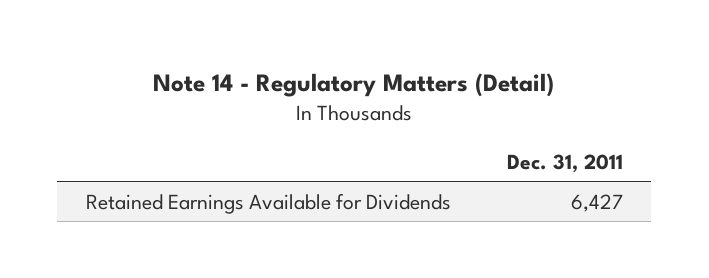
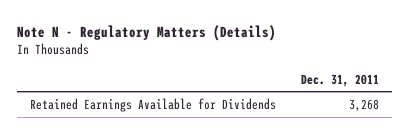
[153,73,555,98] Note 14 - Regulatory Matters (Detail) -> [17,24,277,41] Note N - Regulatory Matters (Details)
[571,193,624,212] 6,427 -> [349,98,380,112] 3,268

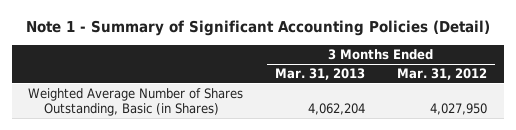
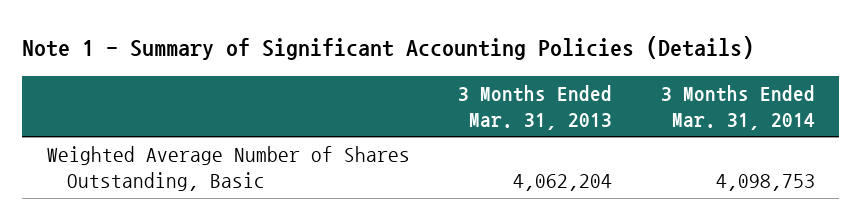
[25,20,490,37] Note 1 - Summary of Significant Accounting Policies (Detail) -> [22,35,755,60] Note 1 - Summary of Significant Accounting Policies (Details)
[397,68,488,81] Mar. 31, 2012 -> none
none -> [660,85,815,130] 3 Months Ended Mar. 31, 2014
[28,88,244,117] Weighted Average Number of Shares Outstanding, Basic (in Shares) -> [46,146,410,191] Weighted Average Number of Shares Outstanding, Basic

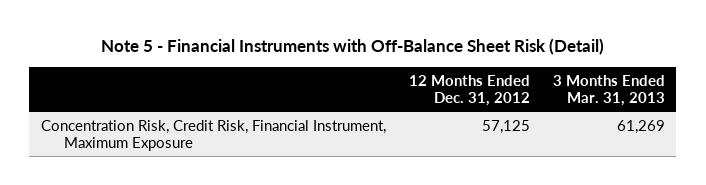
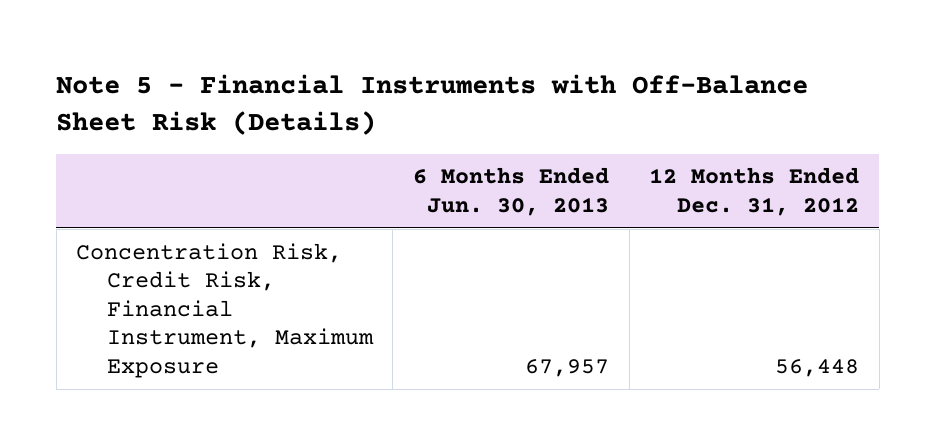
[100,38,604,56] Note 5 - Financial Instruments with Off-Balance Sheet Risk (Detail) -> [56,74,809,136] Note 5 - Financial Instruments with Off-Balance Sheet Risk (Details)
[552,74,665,107] 3 Months Ended Mar. 31, 2013 -> none
none -> [412,167,609,216] 6 Months Ended Jun. 30, 2013
[481,119,530,134] 57,125 -> [775,358,860,377] 56,448

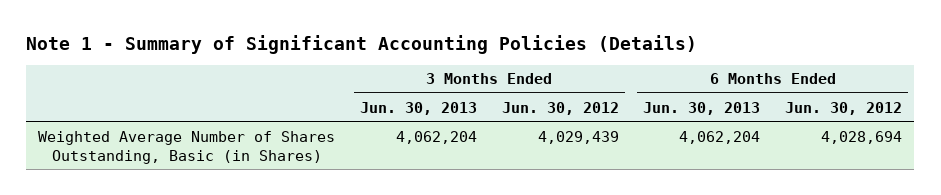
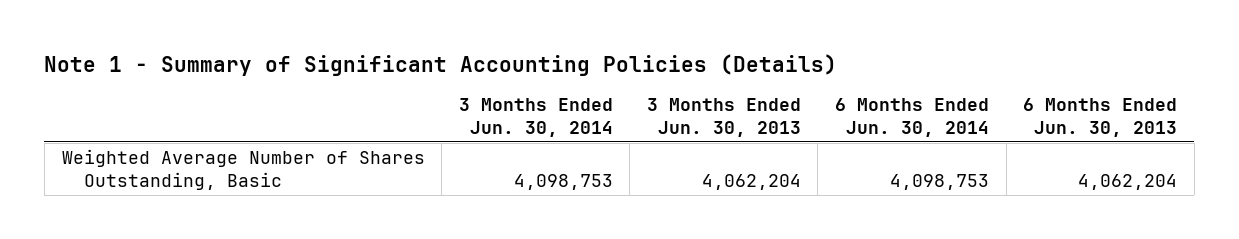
[501,101,619,115] Jun. 30, 2012 -> none
[785,101,903,115] Jun. 30, 2012 -> none
none -> [458,97,613,137] 3 Months Ended Jun. 30, 2014
none -> [834,97,989,137] 6 Months Ended Jun. 30, 2014
[38,130,336,164] Weighted Average Number of Shares Outstanding, Basic (in Shares) -> [61,148,425,190] Weighted Average Number of Shares Outstanding, Basic

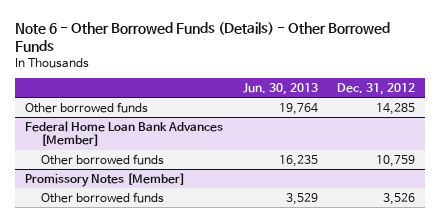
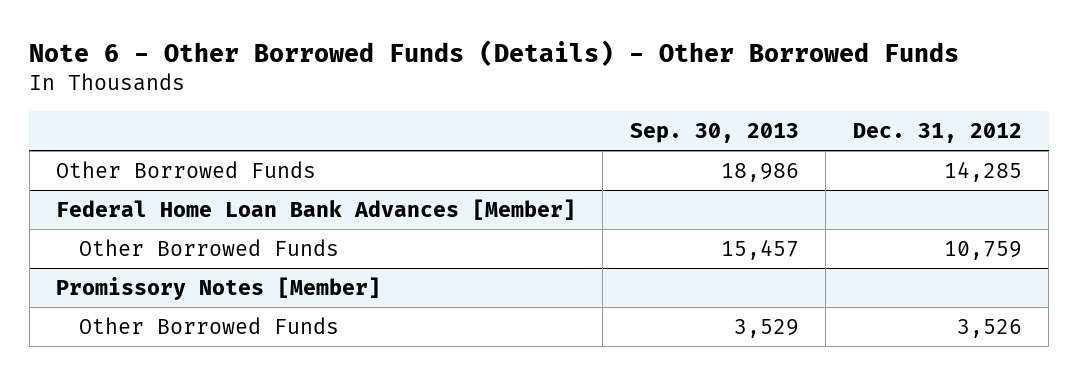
[242,82,318,95] Jun. 30, 2013 -> none
none -> [629,123,799,144] Sep. 30, 2013
[24,101,148,113] Other borrowed funds -> [55,160,316,178] Other Borrowed Funds
[40,153,164,165] Other borrowed funds -> [78,238,339,256] Other Borrowed Funds
[40,191,164,203] Other borrowed funds -> [78,316,339,334] Other Borrowed Funds

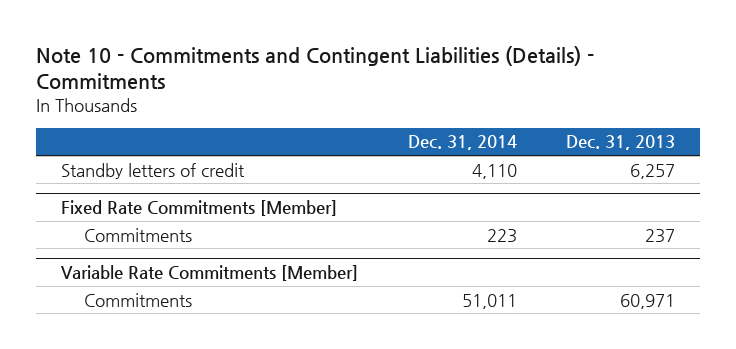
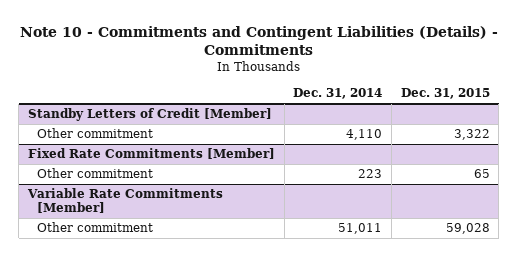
[566,135,676,151] Dec. 31, 2013 -> none
none -> [400,88,490,100] Dec. 31, 2015
none -> [27,108,272,122] Standby Letters of Credit [Member]
[60,162,245,179] Standby letters of credit -> [37,128,154,139] Other commitment
[84,227,193,242] Commitments -> [37,168,154,179] Other commitment
[84,292,193,307] Commitments -> [37,222,154,233] Other commitment

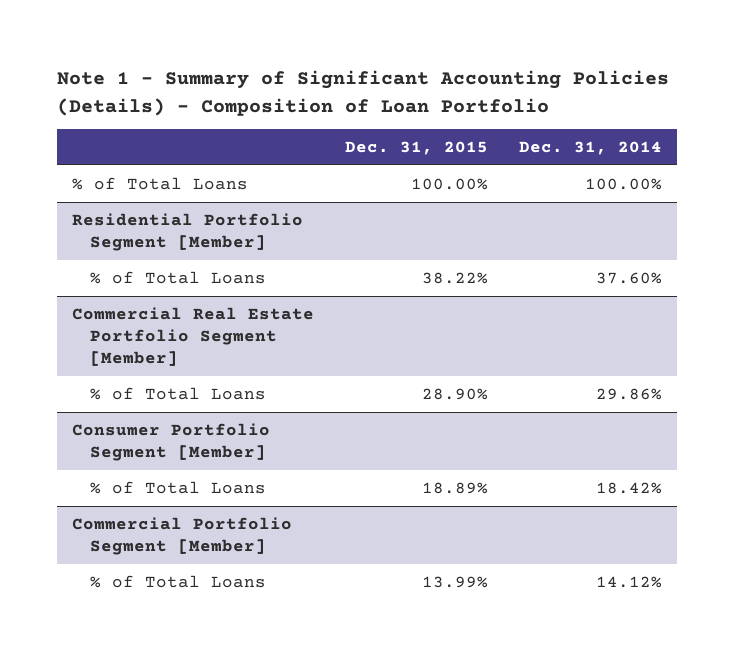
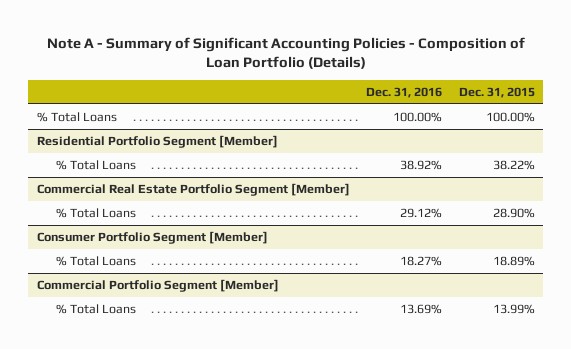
[57,70,670,116] Note 1 - Summary of Significant Accounting Policies (Details) - Composition of Loan Portfolio -> [46,36,525,70] Note A - Summary of Significant Accounting Policies - Composition of Loan Portfolio (Details)
[518,141,662,156] Dec. 31, 2014 -> none
none -> [366,86,443,98] Dec. 31, 2016
[72,176,249,190] % of Total Loans -> [36,112,117,123] % Total Loans
[90,270,267,284] % of Total Loans -> [56,160,137,171] % Total Loans
[90,386,267,400] % of Total Loans -> [56,208,137,219] % Total Loans
[90,480,267,494] % of Total Loans -> [56,256,137,267] % Total Loans
[90,574,267,588] % of Total Loans -> [56,304,137,315] % Total Loans

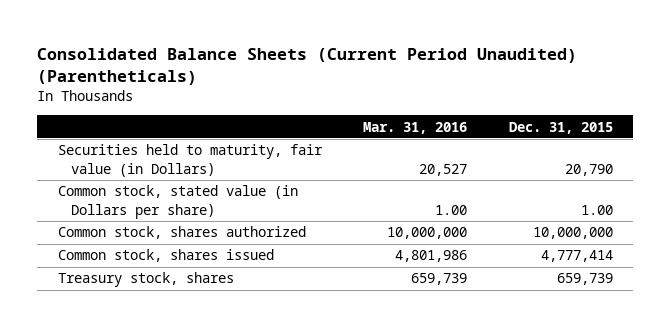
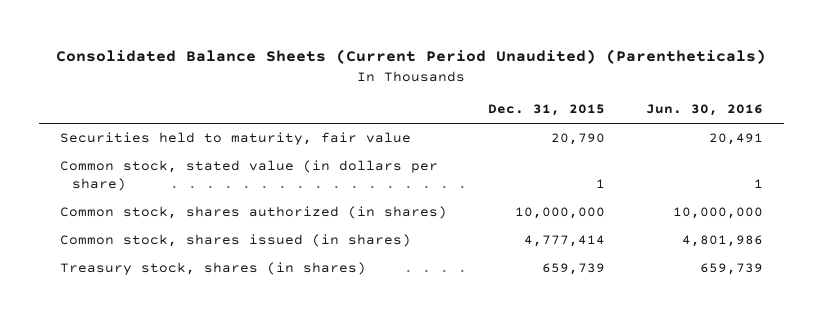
[363,121,468,134] Mar. 31, 2016 -> none
none -> [646,104,764,117] Jun. 30, 2016
[58,144,324,177] Securities held to maturity, fair value (in Dollars) -> [59,132,411,146] Securities held to maturity, fair value
[58,185,299,219] Common stock, stated value (in Dollars per share) -> [59,160,438,192] Common stock, stated value (in dollars per share)
[580,204,613,215] 1.00 -> [595,179,605,189] 1
[58,226,307,240] Common stock, shares authorized -> [59,206,447,220] Common stock, shares authorized (in shares)
[58,249,275,263] Common stock, shares issued -> [59,234,411,248] Common stock, shares issued (in shares)
[58,272,235,288] Treasury stock, shares -> [59,262,366,276] Treasury stock, shares (in shares)

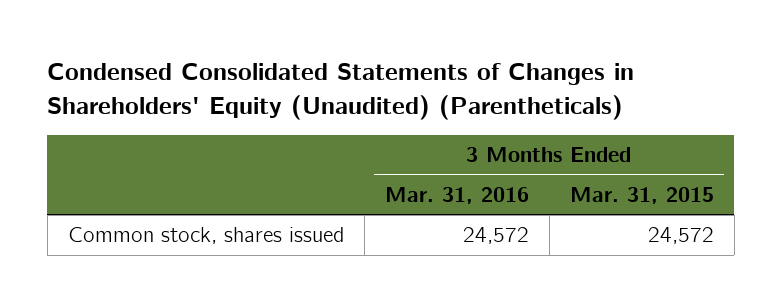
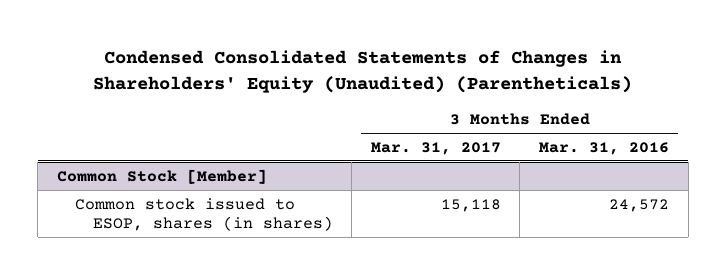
[569,186,714,204] Mar. 31, 2015 -> none
none -> [370,141,501,155] Mar. 31, 2017
none -> [56,168,267,184] Common Stock [Member]
[67,227,344,245] Common stock, shares issued -> [74,197,333,232] Common stock issued to ESOP, shares (in shares)

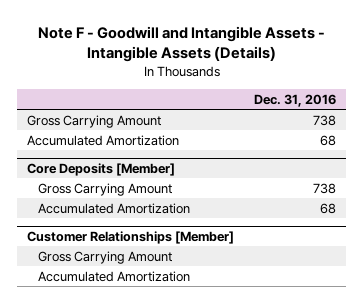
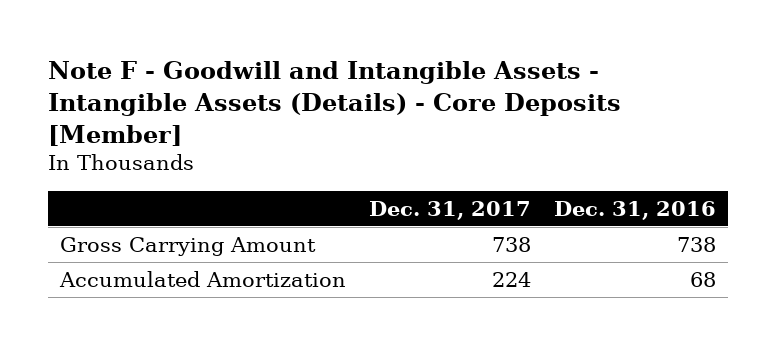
[37,25,325,63] Note F - Goodwill and Intangible Assets - Intangible Assets (Details) -> [47,61,621,146] Note F - Goodwill and Intangible Assets - Intangible Assets (Details) - Core Deposits [Member]
none -> [368,200,531,220] Dec. 31, 2017
[27,162,176,176] Core Deposits [Member] -> none
[37,182,172,196] Gross Carrying Amount -> none
[37,202,190,214] Accumulated Amortization -> none
[27,230,235,244] Customer Relationships [Member] -> none
[37,250,172,264] Gross Carrying Amount -> none
[37,270,190,282] Accumulated Amortization -> none

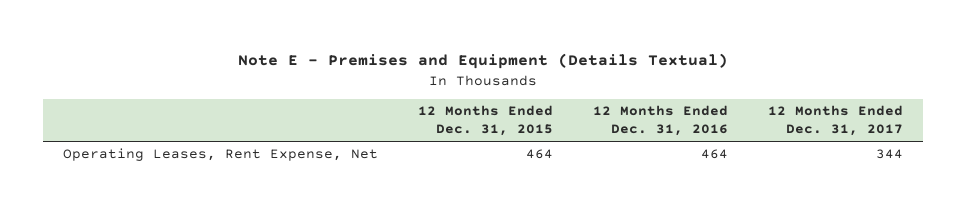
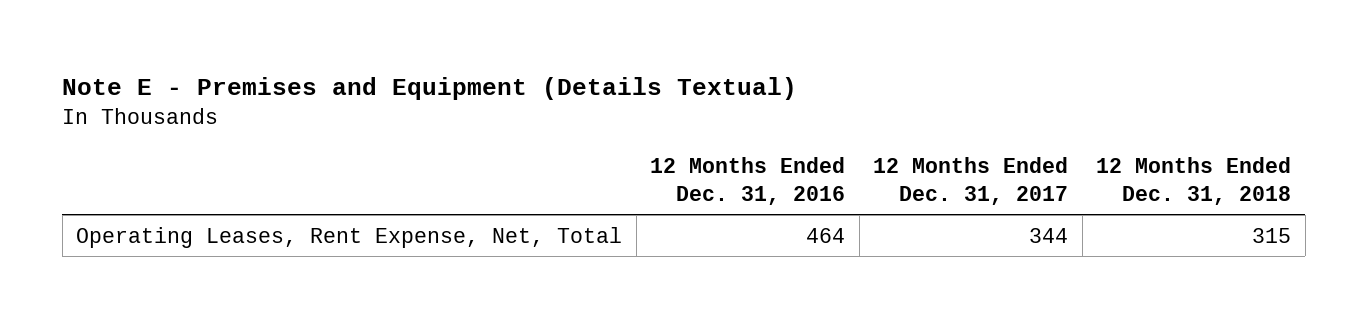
[417,105,553,137] 12 Months Ended Dec. 31, 2015 -> none
none -> [1096,157,1292,205] 12 Months Ended Dec. 31, 2018
[62,148,378,162] Operating Leases, Rent Expense, Net -> [76,226,623,248] Operating Leases, Rent Expense, Net, Total

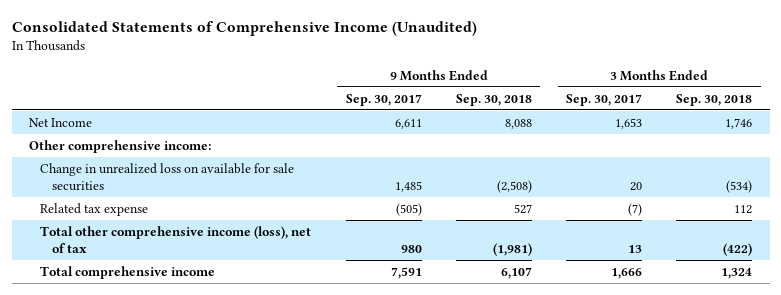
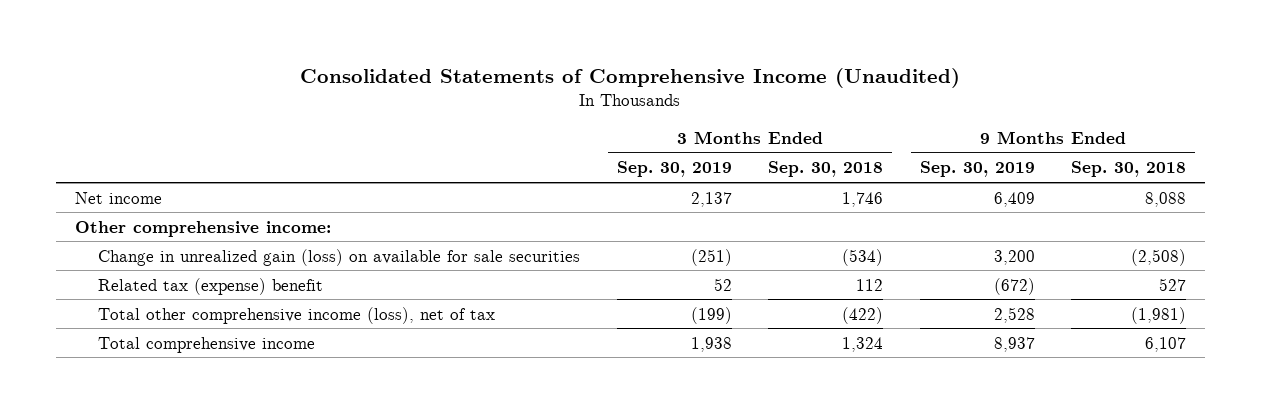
[345,93,422,106] Sep. 30, 2017 -> none
[566,93,643,106] Sep. 30, 2017 -> none
none -> [616,161,732,178] Sep. 30, 2019
none -> [919,161,1035,178] Sep. 30, 2019
[28,117,92,127] Net Income -> [74,191,162,204] Net income
[40,162,295,192] Change in unrealized loss on available for sale securities -> [98,248,581,266] Change in unrealized gain (loss) on available for sale securities
[40,202,149,216] Related tax expense -> [98,277,324,295] Related tax (expense) benefit

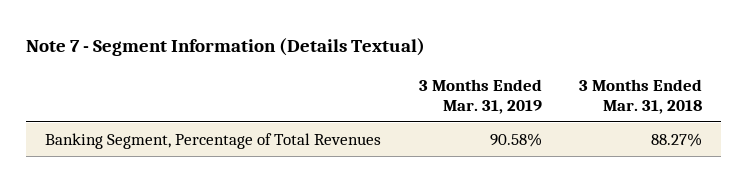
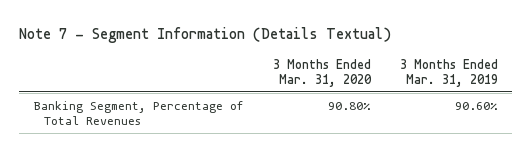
[579,78,703,115] 3 Months Ended Mar. 31, 2018 -> none
none -> [272,58,372,88] 3 Months Ended Mar. 31, 2020
[489,132,542,147] 90.58% -> [454,101,498,110] 90.60%

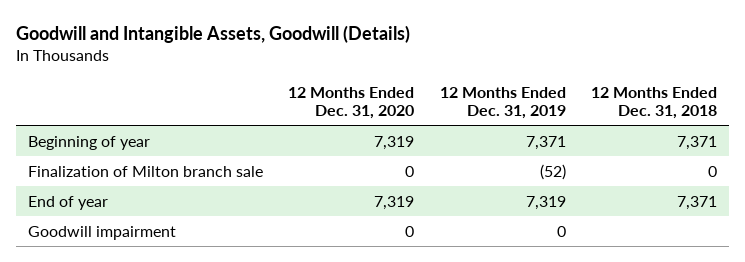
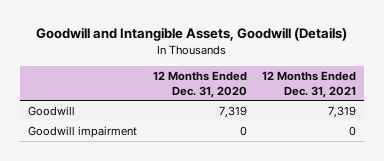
[439,86,566,120] 12 Months Ended Dec. 31, 2019 -> none
[590,86,717,120] 12 Months Ended Dec. 31, 2018 -> none
none -> [262,70,357,98] 12 Months Ended Dec. 31, 2021
[28,165,264,177] Finalization of Milton branch sale -> none
[28,195,109,210] End of year -> none
[28,135,151,150] Beginning of year -> [28,105,76,116] Goodwill

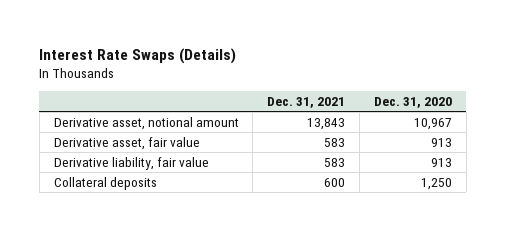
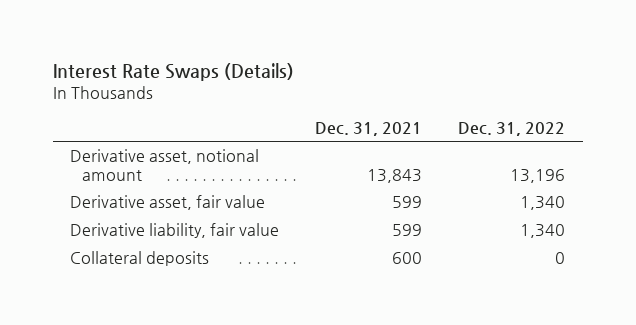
[373,97,452,109] Dec. 31, 2020 -> none
none -> [458,121,566,136] Dec. 31, 2022
[324,137,346,147] 583 -> [392,196,423,209] 599
[324,157,346,167] 583 -> [392,224,423,237] 599

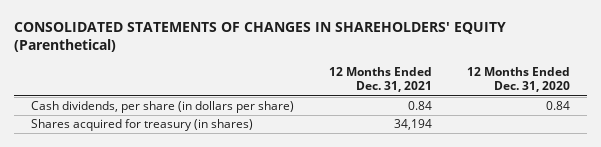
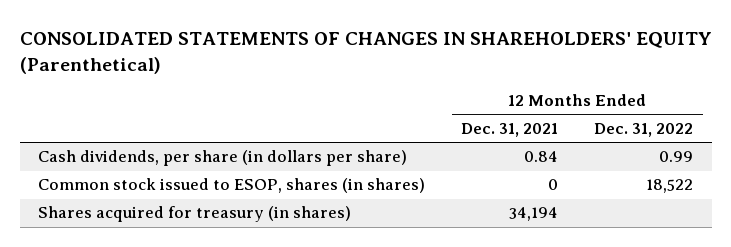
[466,66,570,93] 12 Months Ended Dec. 31, 2020 -> none
none -> [594,123,694,138] Dec. 31, 2022
none -> [37,178,425,194] Common stock issued to ESOP, shares (in shares)

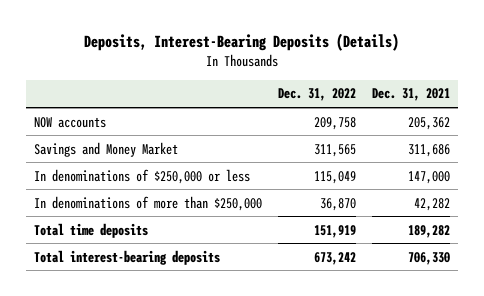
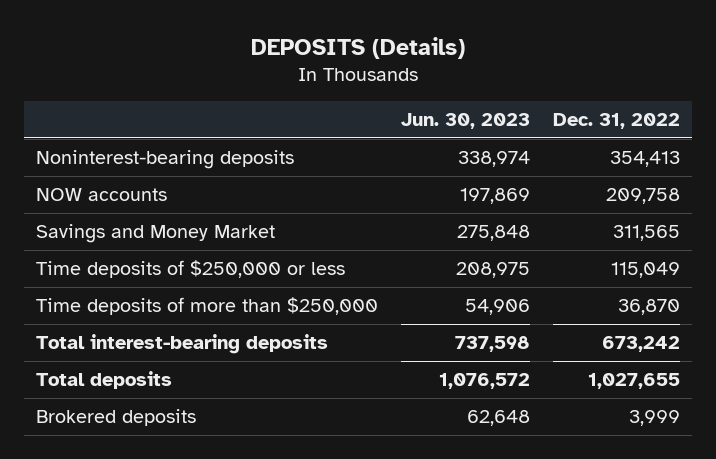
[84,33,400,52] Deposits, Interest-Bearing Deposits (Details) -> [251,36,466,59] DEPOSITS (Details)
[372,88,451,102] Dec. 31, 2021 -> none
none -> [401,112,531,129] Jun. 30, 2023
none -> [36,149,295,169] Noninterest-bearing deposits
[33,222,148,238] Total time deposits -> none
[33,168,250,184] In denominations of $250,000 or less -> [36,259,346,278] Time deposits of $250,000 or less
[33,195,262,211] In denominations of more than $250,000 -> [36,296,379,315] Time deposits of more than $250,000
none -> [36,370,173,389] Total deposits
none -> [36,408,197,426] Brokered deposits

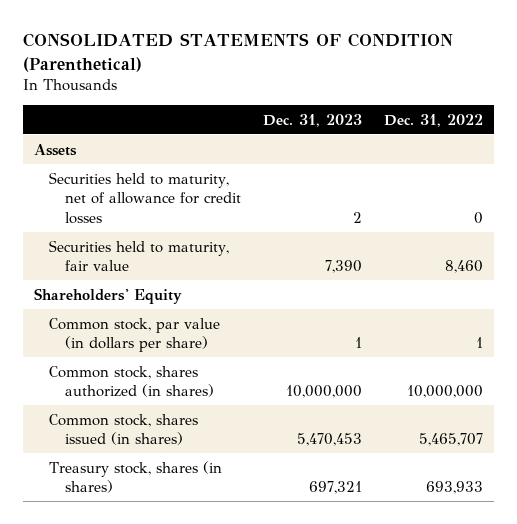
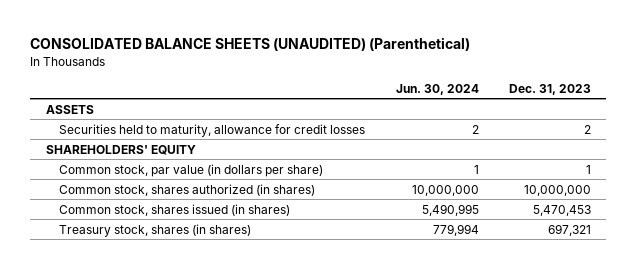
[22,33,453,72] CONSOLIDATED STATEMENTS OF CONDITION (Parenthetical) -> [30,37,471,52] CONSOLIDATED BALANCE SHEETS (UNAUDITED) (Parenthetical)
[383,113,483,127] Dec. 31, 2022 -> none
none -> [395,83,479,95] Jun. 30, 2024
[49,239,230,272] Securities held to maturity, fair value -> none
[33,143,77,156] Assets -> [45,104,94,114] ASSETS
[49,171,241,224] Securities held to maturity, net of allowance for credit losses -> [59,123,366,137] Securities held to maturity, allowance for credit losses
[33,287,182,304] Shareholders' Equity -> [45,144,196,155] SHAREHOLDERS' EQUITY

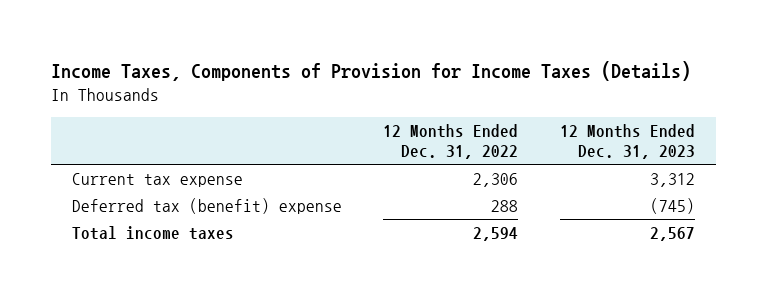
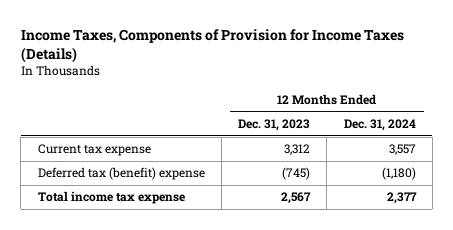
[383,123,519,160] 12 Months Ended Dec. 31, 2022 -> none
none -> [343,119,416,132] Dec. 31, 2024
[71,226,234,241] Total income taxes -> [37,191,185,205] Total income tax expense

